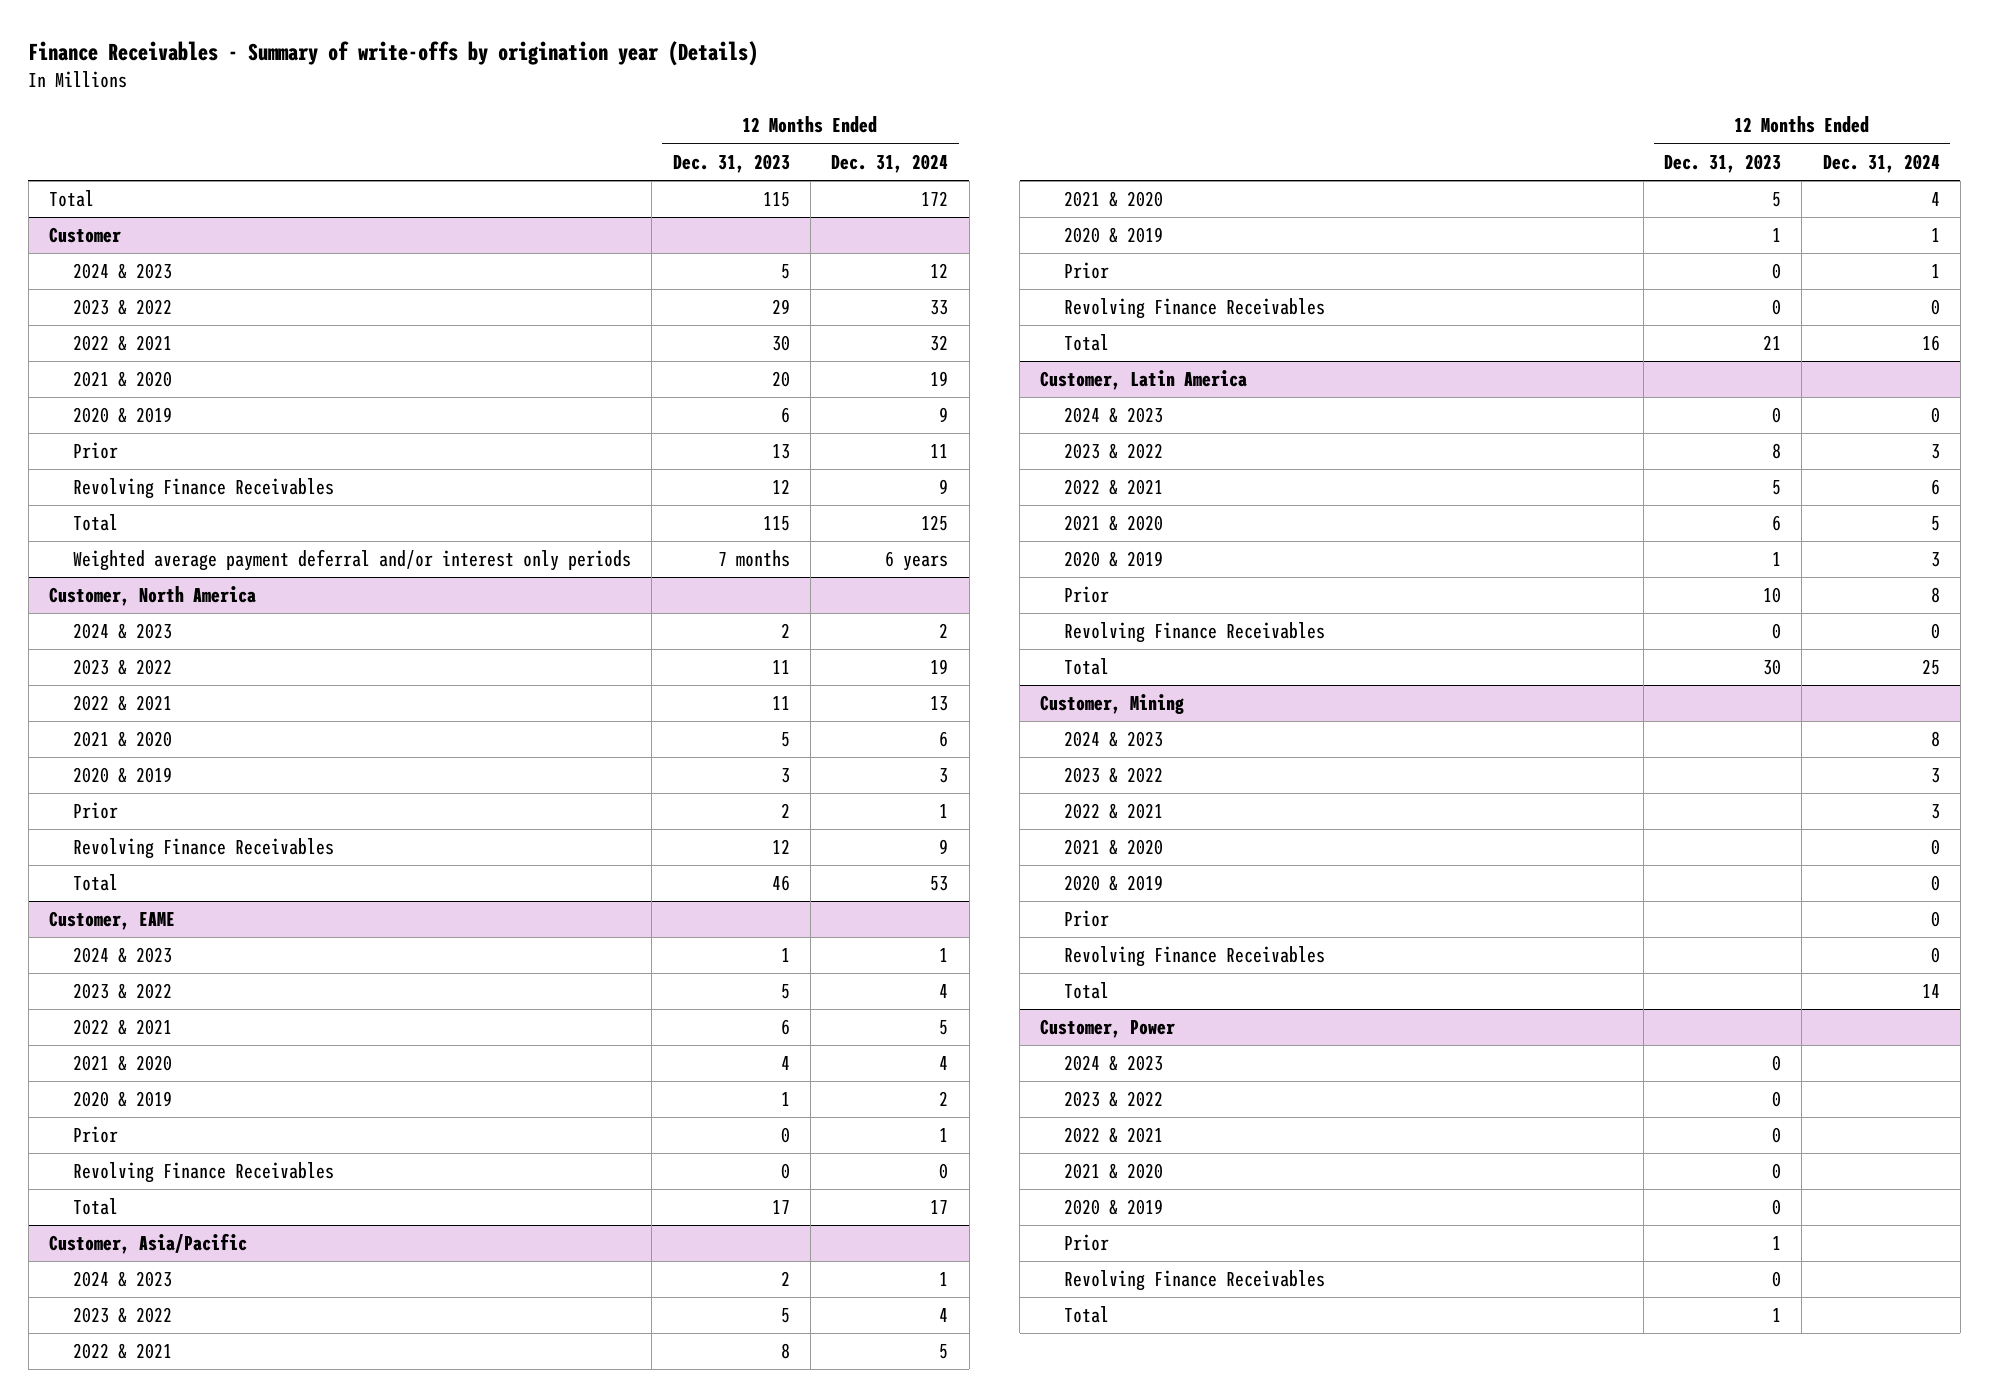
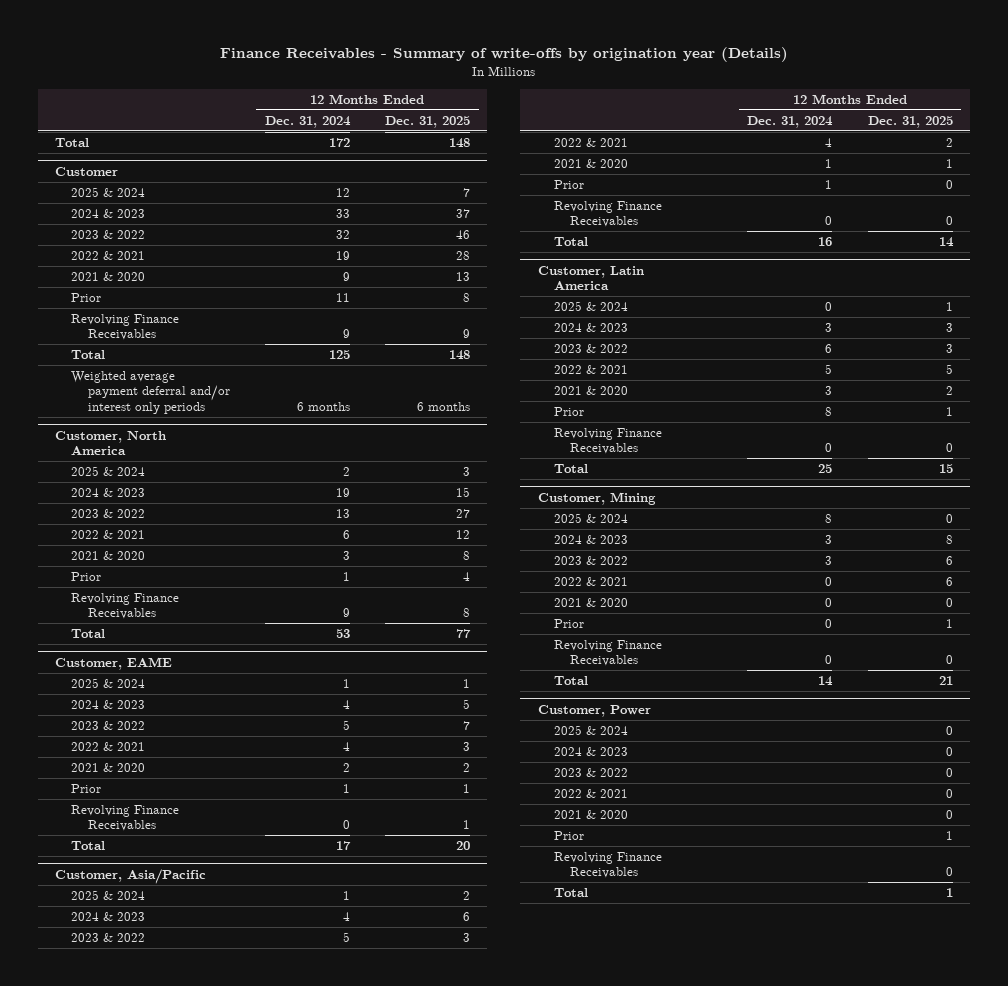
[672,153,790,173] Dec. 31, 2023 -> none
none -> [384,115,470,128] Dec. 31, 2025
[73,407,173,424] 2020 & 2019 -> none
none -> [71,186,146,197] 2025 & 2024
[930,263,949,279] 12 -> [335,208,350,218] 33
[930,300,949,316] 33 -> [335,229,350,239] 32
[930,335,949,352] 32 -> [335,250,350,260] 19
[930,371,949,387] 19 -> [342,271,350,281] 9
[885,551,949,572] 6 years -> [296,401,350,411] 6 months
[73,767,173,784] 2020 & 2019 -> none
none -> [71,465,146,476] 2025 & 2024
[939,623,949,639] 2 -> [335,487,350,497] 19
[930,659,949,675] 19 -> [335,508,350,518] 13
[930,696,949,712] 13 -> [342,529,350,539] 6
[939,731,949,748] 6 -> [342,550,350,560] 3
[73,1091,173,1108] 2020 & 2019 -> none
none -> [71,677,146,688] 2025 & 2024
[939,948,949,963] 1 -> [342,699,350,709] 4
[939,984,949,999] 4 -> [342,719,350,730] 5
[939,1020,949,1036] 5 -> [342,741,350,751] 4
[939,1056,949,1071] 4 -> [342,762,350,772] 2
[1064,227,1164,244] 2020 & 2019 -> none
none -> [71,889,146,900] 2025 & 2024
[939,1272,949,1287] 1 -> [342,911,350,921] 4
[939,1308,949,1323] 4 -> [342,931,350,942] 5
[939,1344,949,1360] 5 -> [825,137,833,147] 4
[1930,192,1940,207] 4 -> [825,158,833,168] 1
[1064,551,1164,568] 2020 & 2019 -> none
none -> [554,300,629,311] 2025 & 2024
[1930,407,1940,424] 0 -> [825,322,833,332] 3
[1930,444,1940,460] 3 -> [825,343,833,353] 6
[1930,479,1940,496] 6 -> [825,363,833,374] 5
[1930,516,1940,532] 5 -> [825,385,833,395] 3
none -> [554,512,629,523] 2025 & 2024
[1930,731,1940,748] 8 -> [825,534,833,544] 3
[1930,804,1940,820] 3 -> [825,576,833,586] 0
[1064,875,1164,892] 2020 & 2019 -> none
none -> [554,724,629,735] 2025 & 2024
[1064,1199,1164,1216] 2020 & 2019 -> none

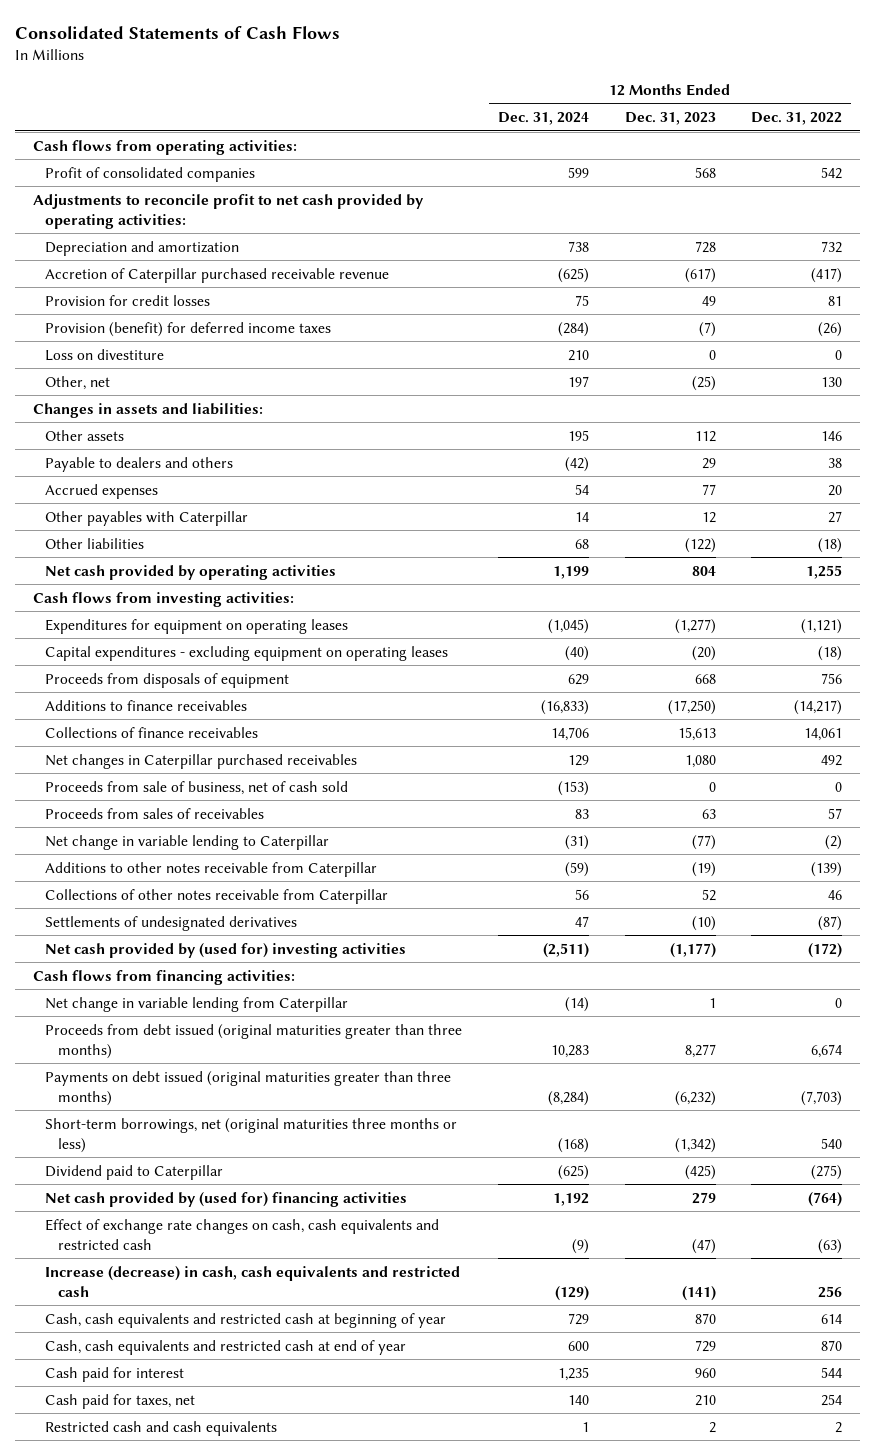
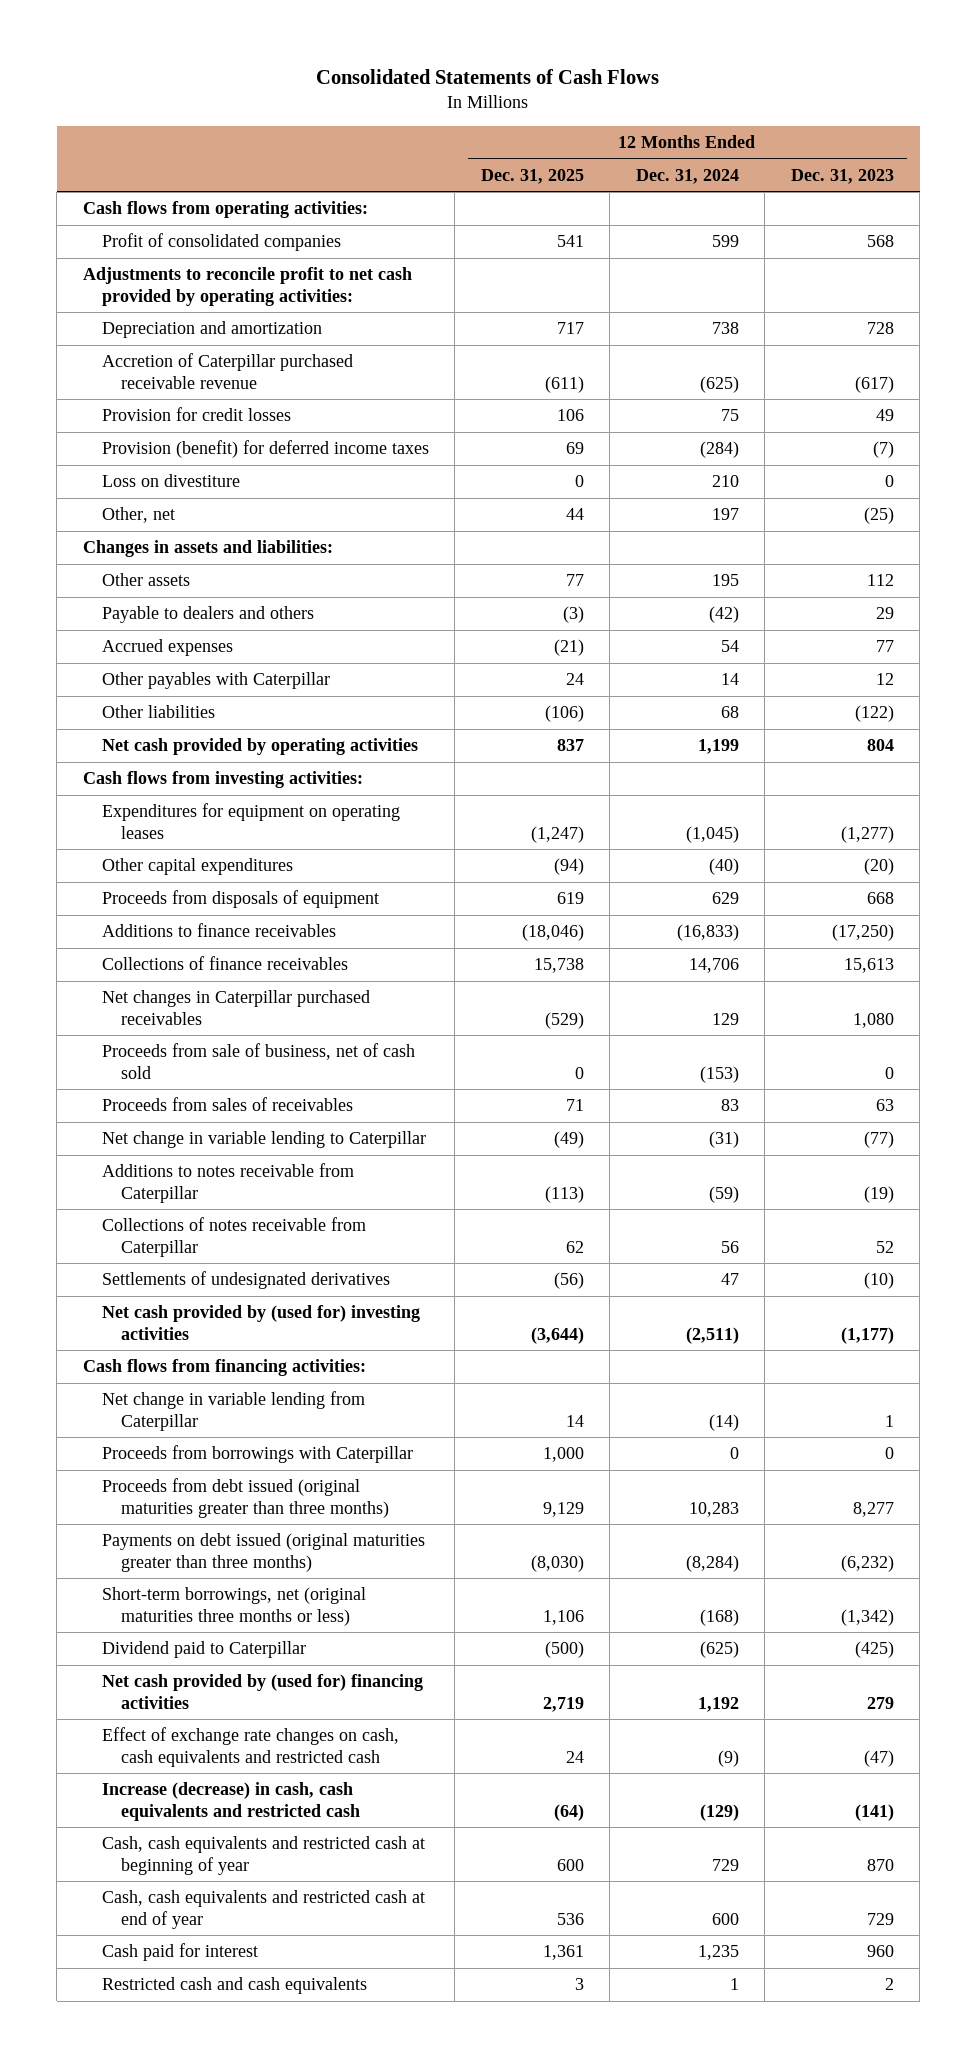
[751,112,843,126] Dec. 31, 2022 -> none
none -> [480,168,584,184] Dec. 31, 2025
[45,645,449,661] Capital expenditures - excluding equipment on operating leases -> none
none -> [101,858,293,876] Other capital expenditures
[45,861,378,877] Additions to other notes receivable from Caterpillar -> [101,1163,354,1203] Additions to notes receivable from Caterpillar
[45,888,389,904] Collections of other notes receivable from Caterpillar -> [101,1217,366,1257] Collections of notes receivable from Caterpillar
none -> [101,1445,413,1464] Proceeds from borrowings with Caterpillar
[45,1393,196,1409] Cash paid for taxes, net -> none

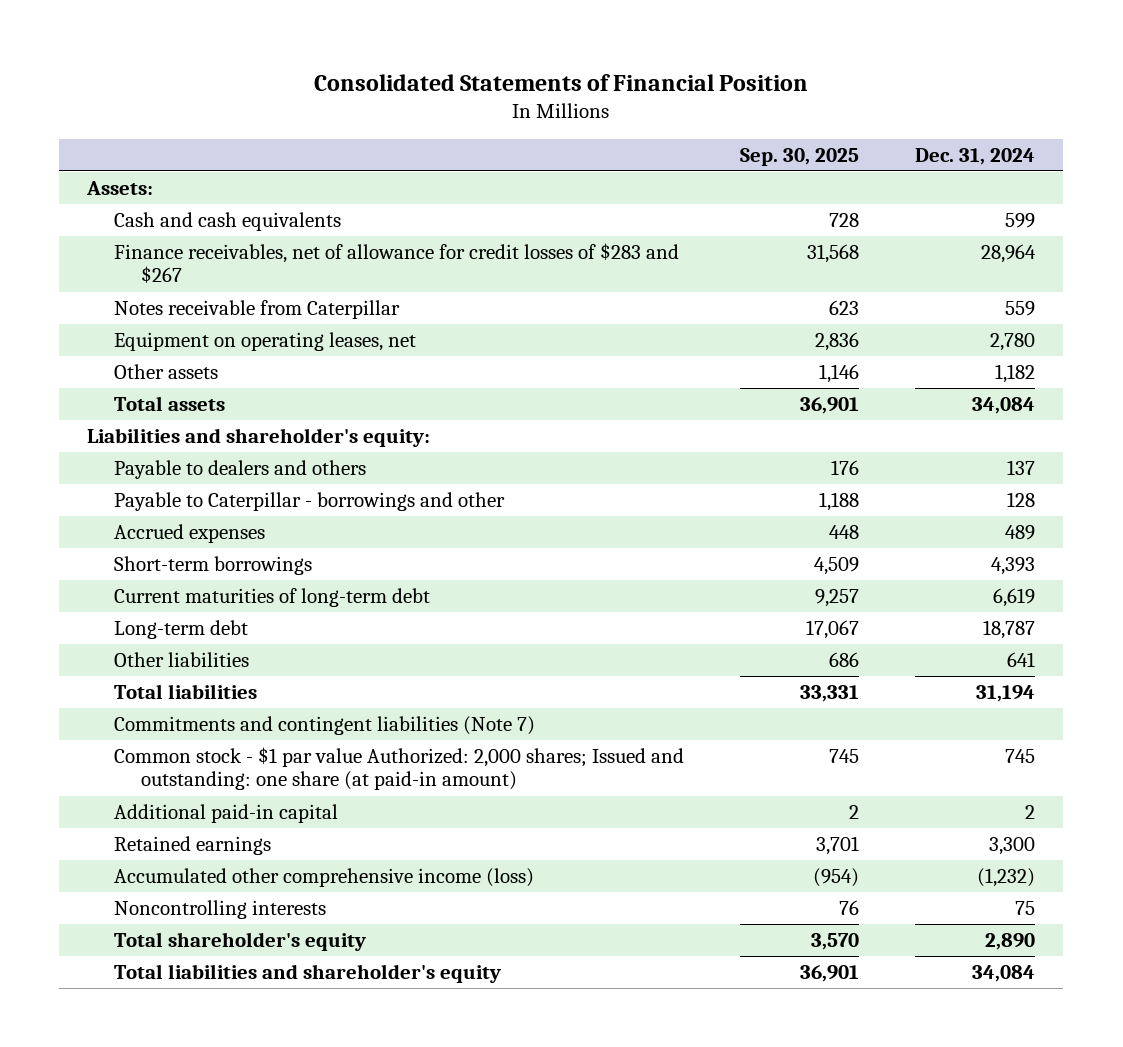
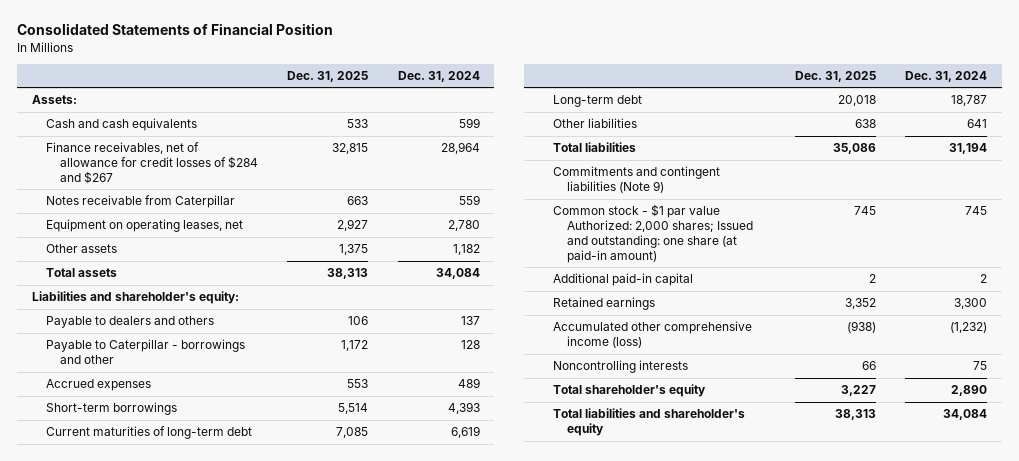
[740,147,860,166] Sep. 30, 2025 -> none
none -> [287,70,369,82] Dec. 31, 2025
[114,242,680,284] Finance receivables, net of allowance for credit losses of $283 and $267 -> [45,142,258,184] Finance receivables, net of allowance for credit losses of $284 and $267
[114,715,536,735] Commitments and contingent liabilities (Note 7) -> [553,166,721,194] Commitments and contingent liabilities (Note 9)

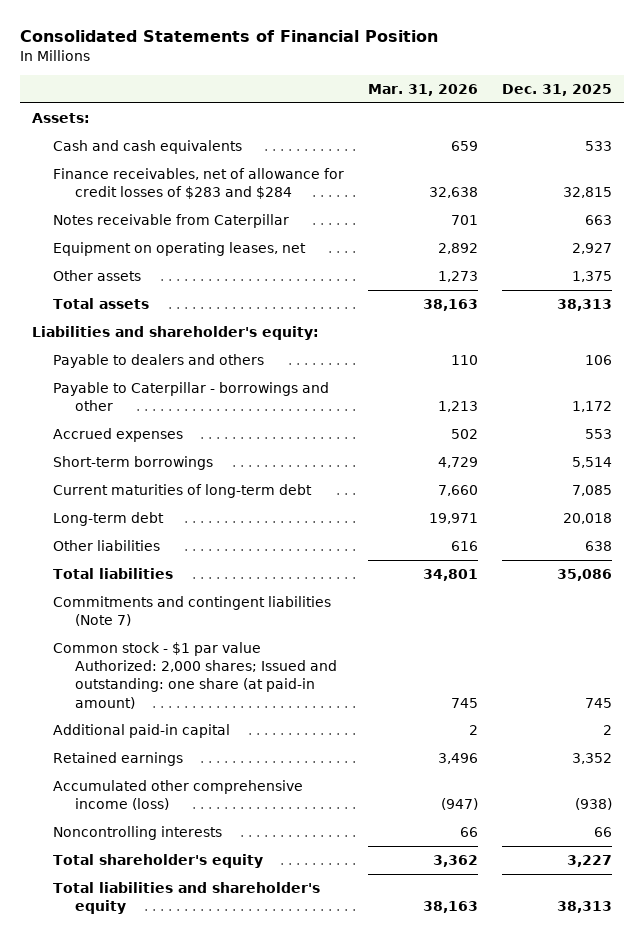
[397,70,480,82] Dec. 31, 2024 -> none
none -> [368,83,479,96] Mar. 31, 2026
[45,142,258,184] Finance receivables, net of allowance for credit losses of $284 and $267 -> [53,168,345,200] Finance receivables, net of allowance for credit losses of $283 and $284
[553,166,721,194] Commitments and contingent liabilities (Note 9) -> [53,596,332,627] Commitments and contingent liabilities (Note 7)

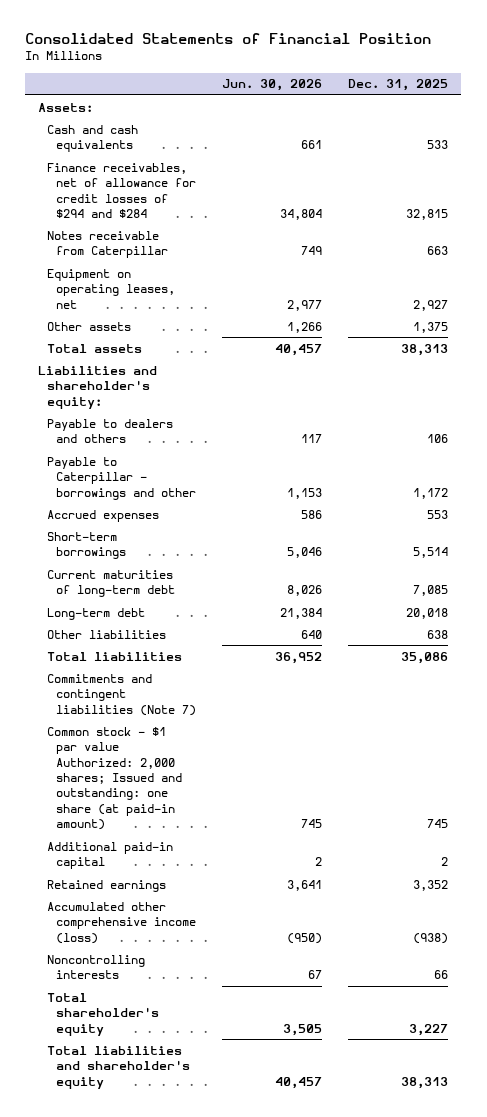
[368,83,479,96] Mar. 31, 2026 -> none
none -> [222,79,323,92] Jun. 30, 2026
[53,168,345,200] Finance receivables, net of allowance for credit losses of $283 and $284 -> [47,162,197,219] Finance receivables, net of allowance for credit losses of $294 and $284

